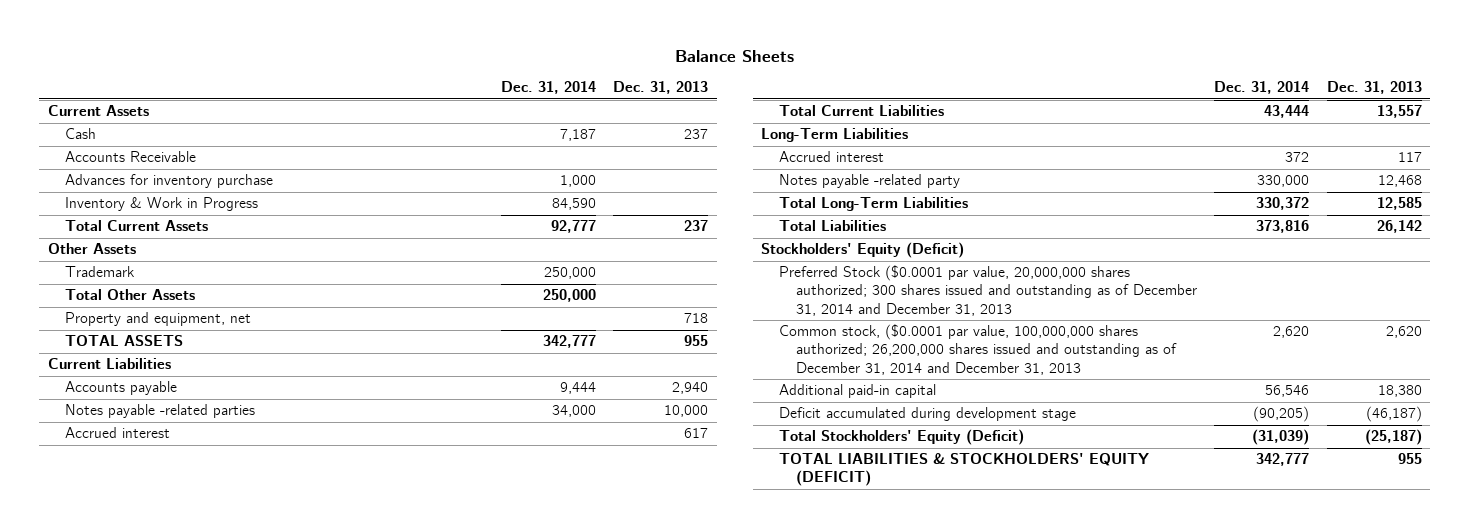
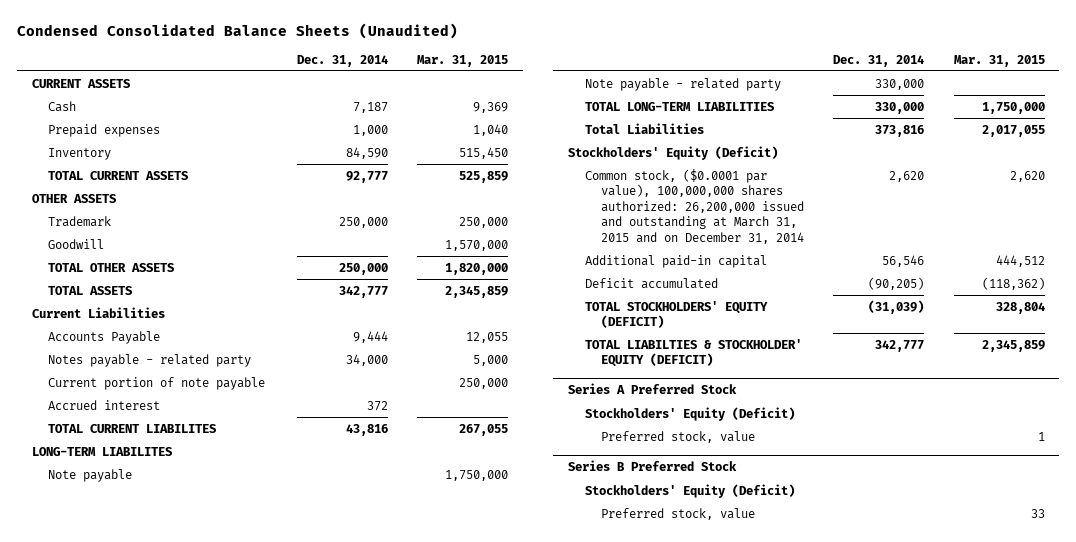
[674,49,794,62] Balance Sheets -> [17,22,459,39] Condensed Consolidated Balance Sheets (Unaudited)
[612,81,708,95] Dec. 31, 2013 -> none
none -> [417,54,509,67] Mar. 31, 2015
[47,105,149,117] Current Assets -> [31,78,130,88] CURRENT ASSETS
[65,151,197,163] Accounts Receivable -> none
[65,174,274,189] Advances for inventory purchase -> none
none -> [48,123,161,137] Prepaid expenses
[65,197,259,212] Inventory & Work in Progress -> [48,147,112,160] Inventory
[65,220,209,232] Total Current Assets -> [48,170,189,180] TOTAL CURRENT ASSETS
[47,243,136,255] Other Assets -> [31,193,116,203] OTHER ASSETS
[65,312,252,327] Property and equipment, net -> none
none -> [48,238,105,249] Goodwill
[65,289,196,301] Total Other Assets -> [48,262,175,272] TOTAL OTHER ASSETS
[65,427,171,439] Accrued interest -> none
[778,105,944,117] Total Current Liabilities -> none
[761,128,909,143] Long-Term Liabilities -> none
[65,381,178,396] Accounts payable -> [48,330,161,344] Accounts Payable
[65,404,256,419] Notes payable -related parties -> [48,353,252,367] Notes payable - related party
none -> [48,376,266,390] Current portion of note payable
none -> [48,423,217,433] TOTAL CURRENT LIABILITES
none -> [31,446,172,456] LONG-TERM LIABILITES
none -> [48,468,133,482] Note payable
[778,174,960,189] Notes payable -related party -> [584,77,781,91] Note payable - related party
[778,197,968,212] Total Long-Term Liabilities -> [584,101,774,111] TOTAL LONG-TERM LIABILITIES
[1256,197,1310,211] 330,372 -> [875,101,925,114] 330,000
[778,265,1198,316] Preferred Stock ($0.0001 par value, 20,000,000 shares authorized; 300 shares issued and outstanding as of December 31, 2014 and December 31, 2013 -> none
[778,324,1178,375] Common stock, ($0.0001 par value, 100,000,000 shares authorized; 26,200,000 shares issued and outstanding as of December 31, 2014 and December 31, 2013 -> [584,168,805,244] Common stock, ($0.0001 par value), 100,000,000 shares authorized: 26,200,000 issued and outstanding at March 31, 2015 and on December 31, 2014
[778,407,1076,422] Deficit accumulated during development stage -> [584,277,718,289] Deficit accumulated
[778,429,1024,446] Total Stockholders' Equity (Deficit) -> [584,300,768,329] TOTAL STOCKHOLDERS' EQUITY (DEFICIT)
[778,453,1149,487] TOTAL LIABILITIES & STOCKHOLDERS' EQUITY (DEFICIT) -> [584,338,802,368] TOTAL LIABILTIES & STOCKHOLDER' EQUITY (DEFICIT)
none -> [567,383,737,395] Series A Preferred Stock
none -> [584,406,795,421] Stockholders' Equity (Deficit)
none -> [601,430,756,443] Preferred stock, value
none -> [567,460,737,472] Series B Preferred Stock
none -> [584,483,795,498] Stockholders' Equity (Deficit)
none -> [601,507,756,520] Preferred stock, value

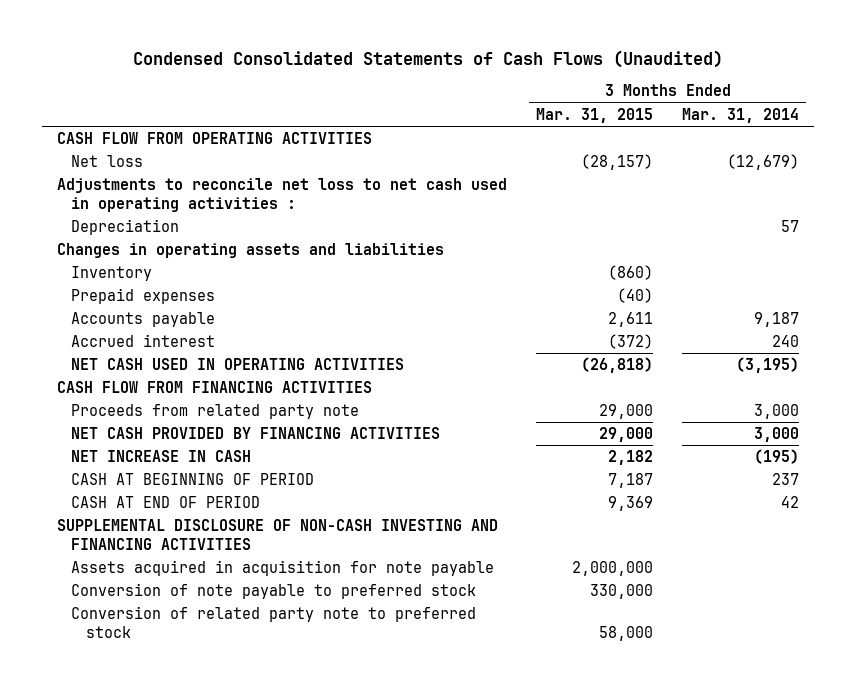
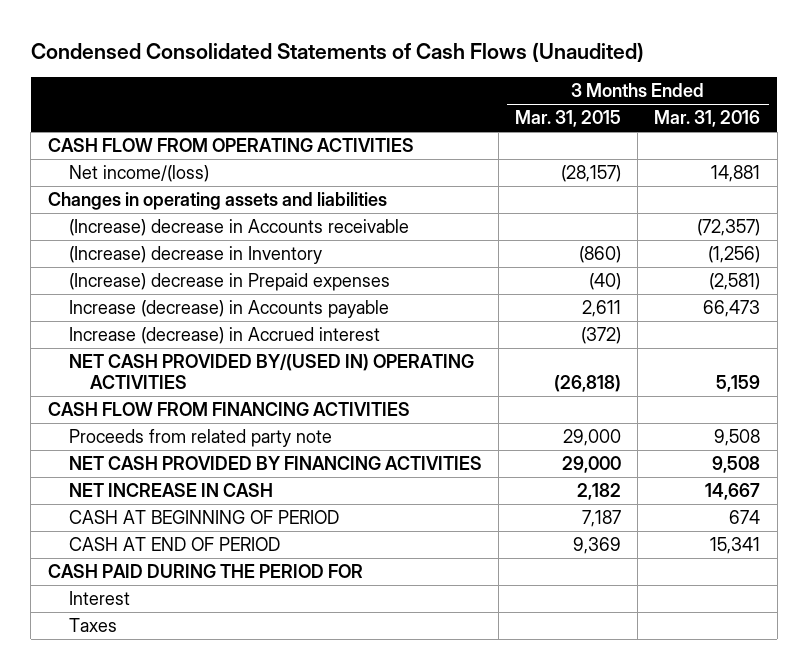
[682,107,800,123] Mar. 31, 2014 -> none
none -> [654,110,761,128] Mar. 31, 2016
[56,178,507,212] Adjustments to reconcile net loss to net cash used in operating activities : -> none
[71,219,180,236] Depreciation -> none
[71,155,144,168] Net loss -> [68,165,209,183] Net income/(loss)
none -> [68,219,409,237] (Increase) decrease in Accounts receivable
[71,266,153,282] Inventory -> [68,246,322,265] (Increase) decrease in Inventory
[71,288,216,305] Prepaid expenses -> [68,273,390,292] (Increase) decrease in Prepaid expenses
[71,312,216,328] Accounts payable -> [68,300,389,319] Increase (decrease) in Accounts payable
[71,334,216,348] Accrued interest -> [68,327,380,345] Increase (decrease) in Accrued interest
[71,358,405,371] NET CASH USED IN OPERATING ACTIVITIES -> [68,354,474,390] NET CASH PROVIDED BY/(USED IN) OPERATING ACTIVITIES
[56,519,498,550] SUPPLEMENTAL DISCLOSURE OF NON-CASH INVESTING AND FINANCING ACTIVITIES -> none
[71,560,495,577] Assets acquired in acquisition for note payable -> none
[71,583,477,600] Conversion of note payable to preferred stock -> none
[71,606,477,638] Conversion of related party note to preferred stock -> none
none -> [47,564,363,579] CASH PAID DURING THE PERIOD FOR
none -> [68,591,130,606] Interest
none -> [68,618,117,633] Taxes

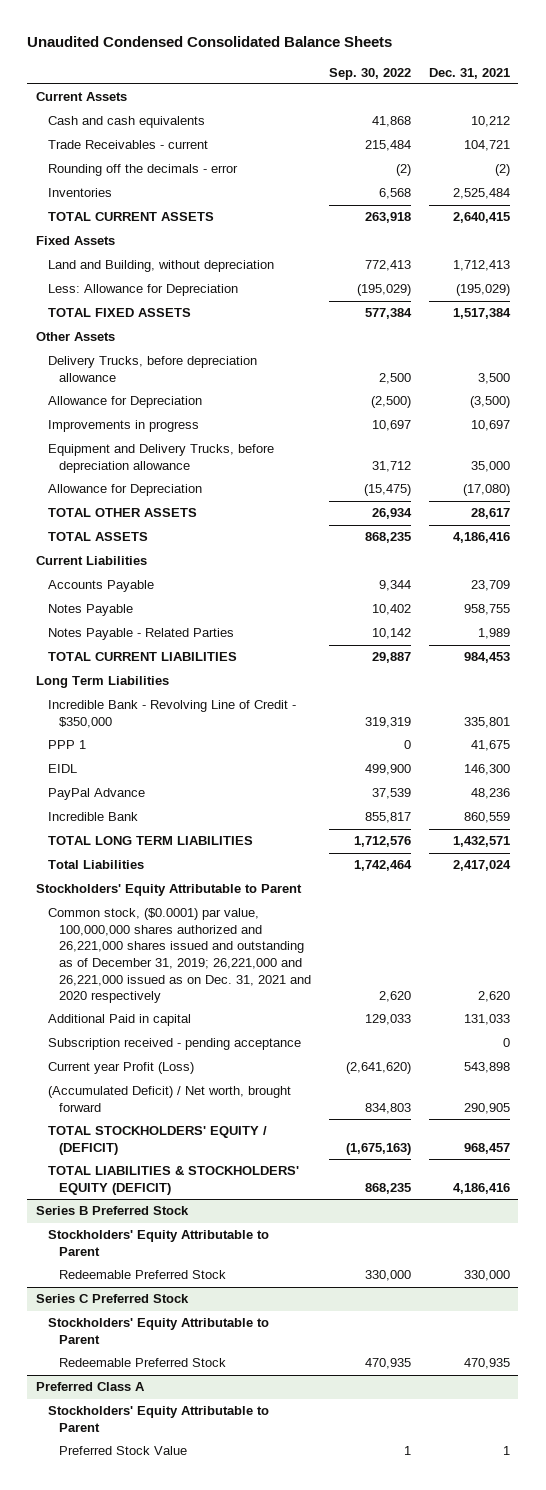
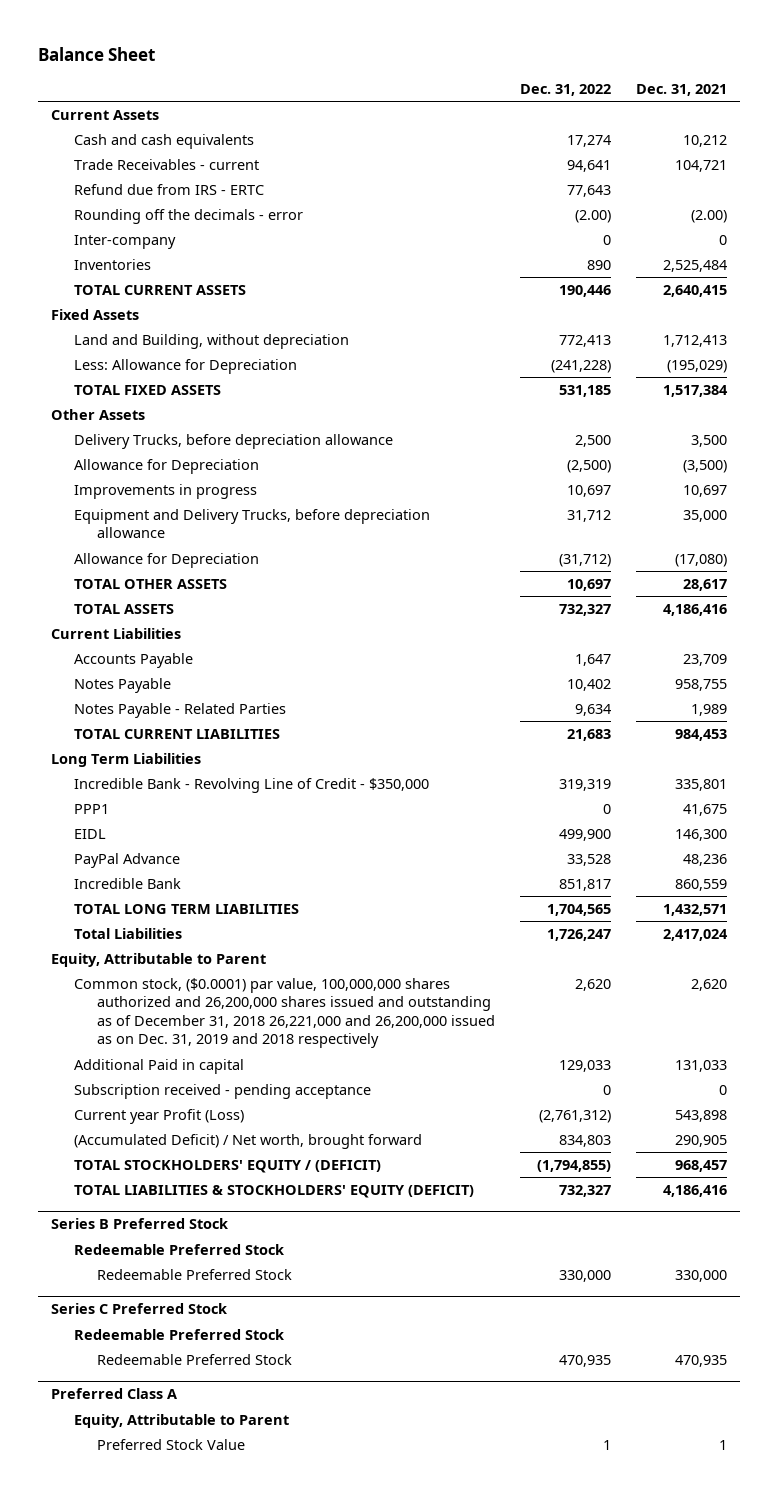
[27,36,393,48] Unaudited Condensed Consolidated Balance Sheets -> [38,47,156,62] Balance Sheet
[329,67,412,80] Sep. 30, 2022 -> none
none -> [520,83,612,96] Dec. 31, 2022
none -> [74,184,265,196] Refund due from IRS - ERTC
[494,164,510,177] (2) -> [691,210,728,224] (2.00)
none -> [74,235,177,250] Inter-company
[47,740,86,750] PPP 1 -> [74,804,110,815] PPP1
[35,884,302,897] Stockholders' Equity Attributable to Parent -> [50,953,266,968] Equity, Attributable to Parent
[47,908,312,1004] Common stock, ($0.0001) par value, 100,000,000 shares authorized and 26,221,000 shares issued and outstanding as of December 31, 2019; 26,221,000 and 26,221,000 issued as on Dec. 31, 2021 and 2020 respectively -> [74,978,496,1049] Common stock, ($0.0001) par value, 100,000,000 shares authorized and 26,200,000 shares issued and outstanding as of December 31, 2018 26,221,000 and 26,200,000 issued as on Dec. 31, 2019 and 2018 respectively
[47,1230,269,1256] Stockholders' Equity Attributable to Parent -> none
none -> [74,1244,285,1256] Redeemable Preferred Stock
[47,1318,269,1344] Stockholders' Equity Attributable to Parent -> none
none -> [74,1329,285,1341] Redeemable Preferred Stock
[47,1406,269,1432] Stockholders' Equity Attributable to Parent -> [74,1414,290,1429] Equity, Attributable to Parent

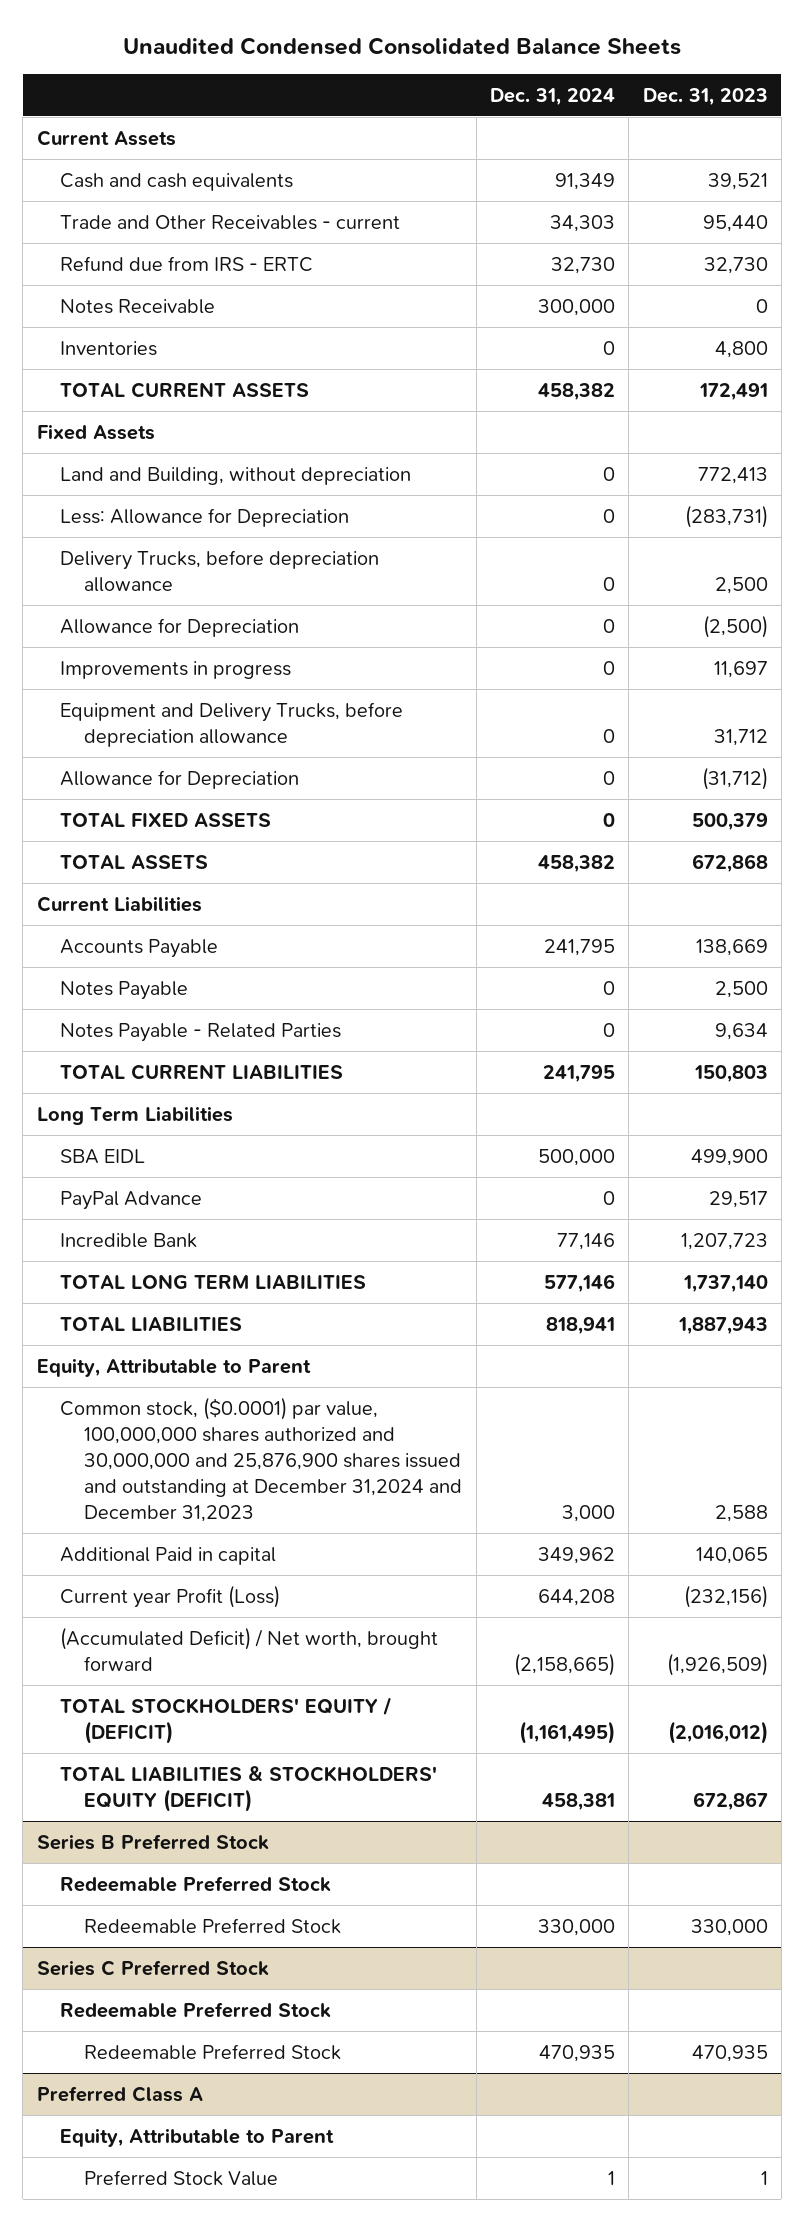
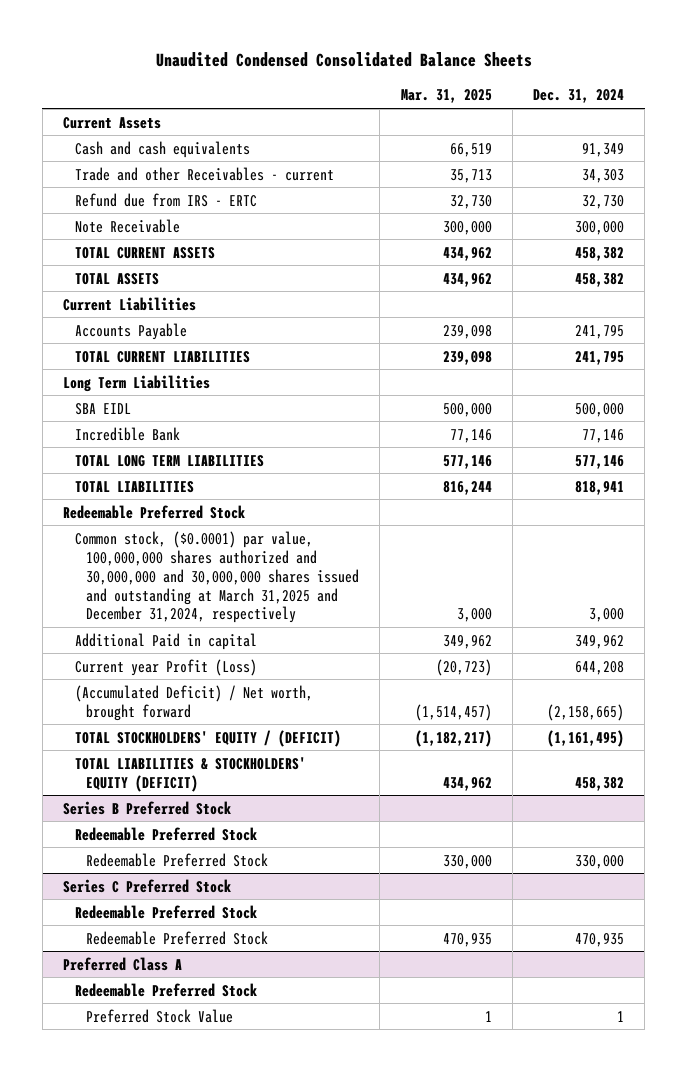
[642,87,768,106] Dec. 31, 2023 -> none
none -> [400,89,492,104] Mar. 31, 2025
[60,214,401,230] Trade and Other Receivables - current -> [74,166,334,181] Trade and other Receivables - current
[60,340,158,356] Inventories -> none
[60,298,216,314] Notes Receivable -> [74,218,180,233] Note Receivable
[36,423,155,440] Fixed Assets -> none
[60,466,412,485] Land and Building, without depreciation -> none
[60,507,350,527] Less: Allowance for Depreciation -> none
[60,549,380,592] Delivery Trucks, before depreciation allowance -> none
[60,617,300,637] Allowance for Depreciation -> none
[60,660,292,679] Improvements in progress -> none
[60,701,404,747] Equipment and Delivery Trucks, before depreciation allowance -> none
[60,769,300,789] Allowance for Depreciation -> none
[60,812,272,827] TOTAL FIXED ASSETS -> none
[60,980,189,1000] Notes Payable -> none
[60,1022,342,1042] Notes Payable - Related Parties -> none
[60,1190,203,1210] PayPal Advance -> none
[36,1357,311,1377] Equity, Attributable to Parent -> none
none -> [63,504,246,519] Redeemable Preferred Stock
[60,1396,463,1522] Common stock, ($0.0001) par value, 100,000,000 shares authorized and 30,000,000 and 25,876,900 shares issued and outstanding at December 31,2024 and December 31,2023 -> [74,530,360,624] Common stock, ($0.0001) par value, 100,000,000 shares authorized and 30,000,000 and 30,000,000 shares issued and outstanding at March 31,2025 and December 31,2024, respectively
[541,1792,615,1811] 458,381 -> [575,776,625,791] 458,382
[60,2127,335,2147] Equity, Attributable to Parent -> none
none -> [74,982,257,997] Redeemable Preferred Stock

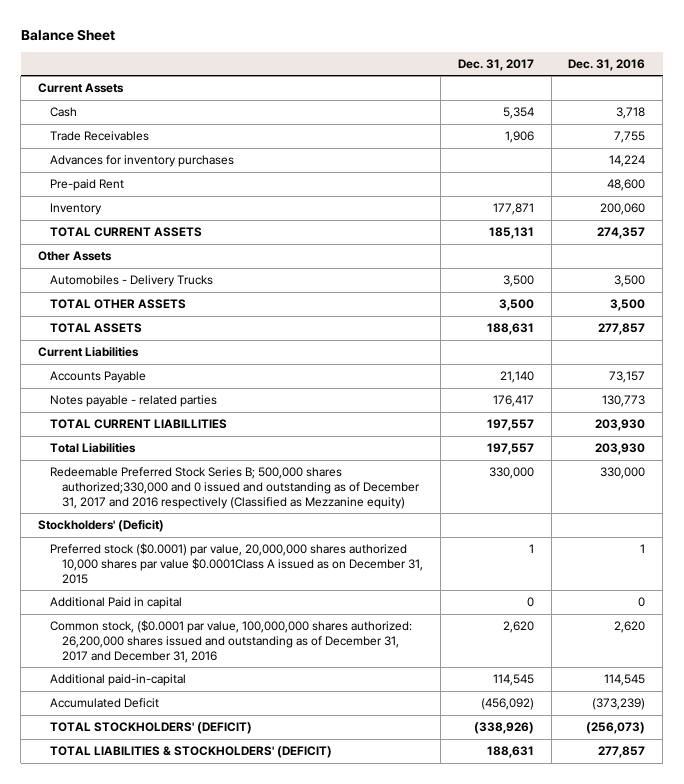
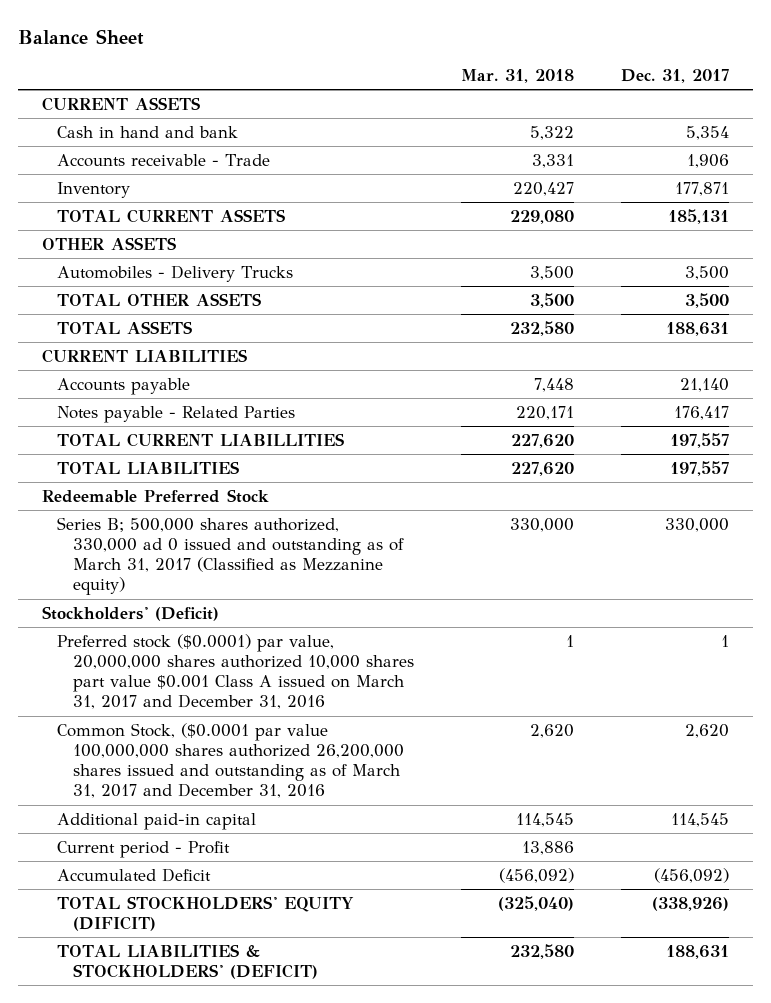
[568,58,646,71] Dec. 31, 2016 -> none
none -> [461,68,575,83] Mar. 31, 2018
[50,155,235,168] Advances for inventory purchases -> none
[50,179,125,192] Pre-paid Rent -> none
[38,83,125,94] Current Assets -> [41,96,200,111] CURRENT ASSETS
[50,107,78,118] Cash -> [57,125,239,138] Cash in hand and bank
[50,131,150,142] Trade Receivables -> [57,153,271,167] Accounts receivable - Trade
[38,251,113,262] Other Assets -> [41,236,176,250] OTHER ASSETS
[38,347,140,358] Current Liabilities -> [41,348,247,363] CURRENT LIABILITIES
[50,371,147,384] Accounts Payable -> [57,377,191,395] Accounts payable
[50,395,218,408] Notes payable - related parties -> [57,405,296,423] Notes payable - Related Parties
[50,443,137,454] Total Liabilities -> [57,460,240,474] TOTAL LIABILITIES
none -> [41,488,269,503] Redeemable Preferred Stock
[50,467,421,509] Redeemable Preferred Stock Series B; 500,000 shares authorized;330,000 and 0 issued and outstanding as of December 31, 2017 and 2016 respectively (Classified as Mezzanine equity) -> [57,516,405,596] Series B; 500,000 shares authorized, 330,000 ad 0 issued and outstanding as of March 31, 2017 (Classified as Mezzanine equity)
[50,597,183,610] Additional Paid in capital -> none
[50,543,424,584] Preferred stock ($0.0001) par value, 20,000,000 shares authorized 10,000 shares par value $0.0001Class A issued as on December 31, 2015 -> [57,633,415,710] Preferred stock ($0.0001) par value, 20,000,000 shares authorized 10,000 shares part value $0.001 Class A issued on March 31, 2017 and December 31, 2016
[50,620,413,663] Common stock, ($0.0001 par value, 100,000,000 shares authorized: 26,200,000 shares issued and outstanding as of December 31, 2017 and December 31, 2016 -> [57,722,405,799] Common Stock, ($0.0001 par value 100,000,000 shares authorized 26,200,000 shares issued and outstanding as of March 31, 2017 and December 31, 2016
[50,674,187,687] Additional paid-in-capital -> [57,812,257,830] Additional paid-in capital
none -> [57,840,231,858] Current period - Profit
[50,722,253,735] TOTAL STOCKHOLDERS' (DEFICIT) -> [57,895,355,931] TOTAL STOCKHOLDERS' EQUITY (DIFICIT)

